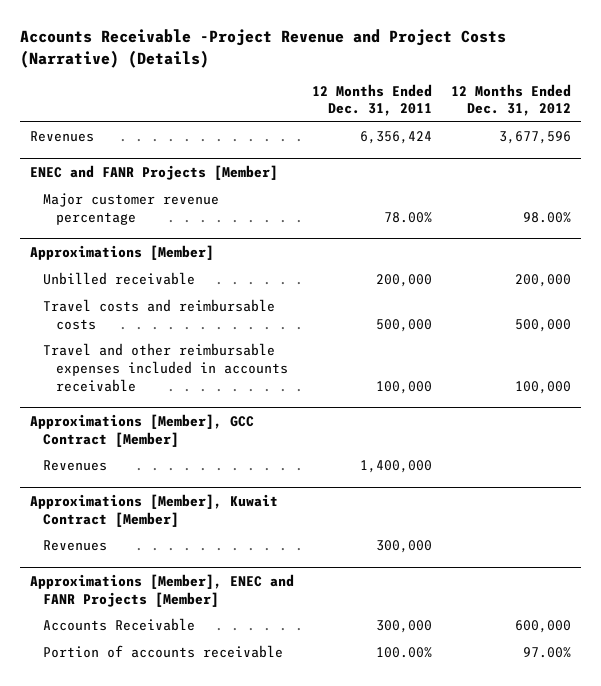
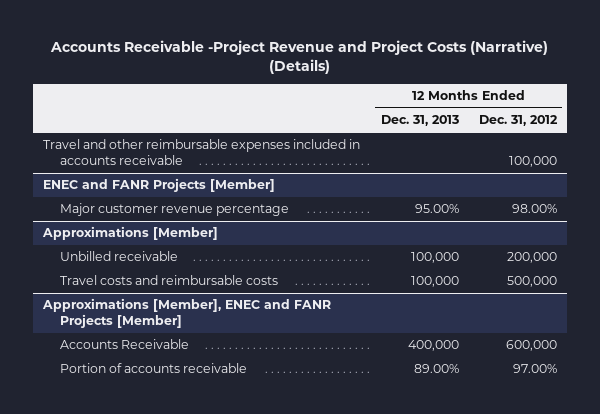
[312,83,433,117] 12 Months Ended Dec. 31, 2011 -> none
none -> [380,115,459,127] Dec. 31, 2013
[29,131,94,143] Revenues -> none
none -> [43,139,361,166] Travel and other reimbursable expenses included in accounts receivable
[42,343,288,392] Travel and other reimbursable expenses included in accounts receivable -> none
[29,414,254,447] Approximations [Member], GCC Contract [Member] -> none
[42,460,107,472] Revenues -> none
[29,494,278,527] Approximations [Member], Kuwait Contract [Member] -> none
[42,540,107,552] Revenues -> none

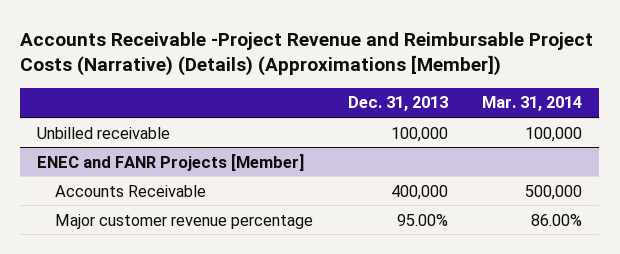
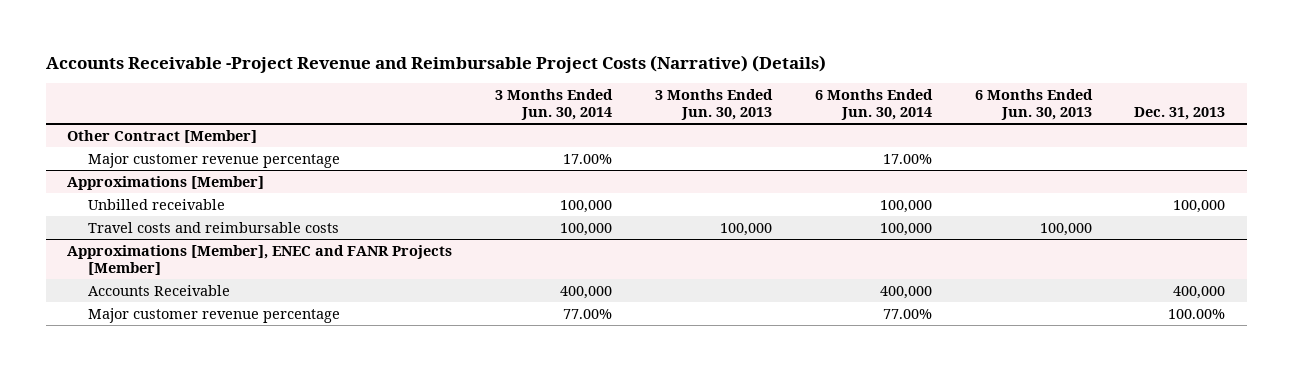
[20,31,594,77] Accounts Receivable -Project Revenue and Reimbursable Project Costs (Narrative) (Details) (Approximations [Member]) -> [45,54,826,73] Accounts Receivable -Project Revenue and Reimbursable Project Costs (Narrative) (Details)
[482,96,583,112] Mar. 31, 2014 -> none
none -> [495,89,614,121] 3 Months Ended Jun. 30, 2014
none -> [654,89,773,121] 3 Months Ended Jun. 30, 2013
none -> [814,89,933,121] 6 Months Ended Jun. 30, 2014
none -> [974,89,1093,121] 6 Months Ended Jun. 30, 2013
none -> [67,129,258,143] Other Contract [Member]
none -> [88,152,341,168] Major customer revenue percentage
none -> [67,175,265,190] Approximations [Member]
none -> [88,221,340,233] Travel costs and reimbursable costs
[37,153,305,171] ENEC and FANR Projects [Member] -> [67,244,453,275] Approximations [Member], ENEC and FANR Projects [Member]
[396,213,448,226] 95.00% -> [1168,308,1226,319] 100.00%

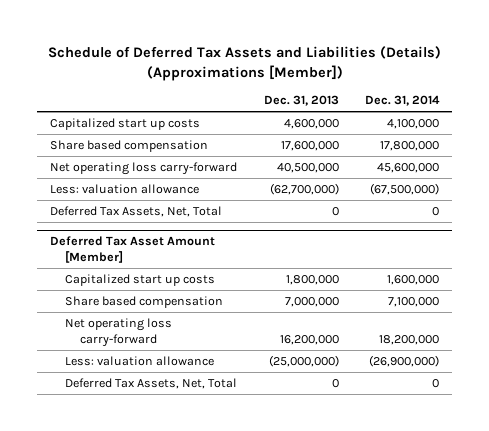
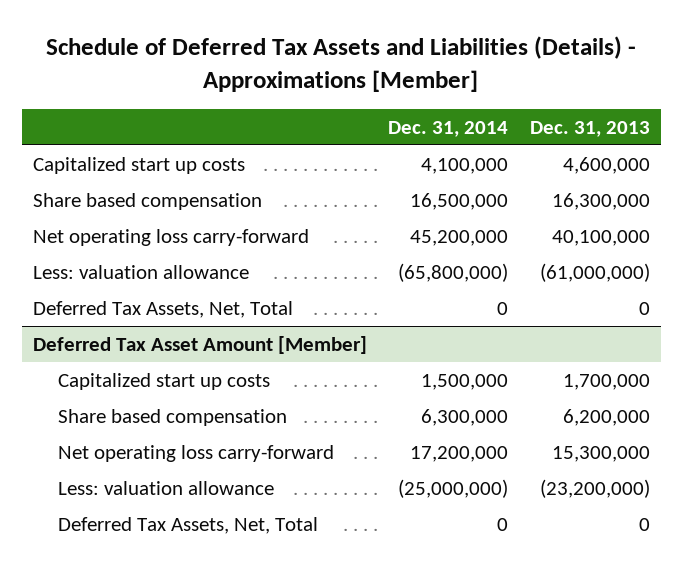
[47,45,441,81] Schedule of Deferred Tax Assets and Liabilities (Details) (Approximations [Member]) -> [46,35,637,92] Schedule of Deferred Tax Assets and Liabilities (Details) - Approximations [Member]
[280,141,339,152] 17,600,000 -> [551,192,650,210] 16,300,000
[380,141,440,152] 17,800,000 -> [410,192,509,210] 16,500,000
[276,163,339,174] 40,500,000 -> [551,229,650,246] 40,100,000
[377,163,440,174] 45,600,000 -> [410,229,509,246] 45,200,000
[269,183,339,196] (62,700,000) -> [539,262,650,282] (61,000,000)
[370,183,440,196] (67,500,000) -> [398,262,509,282] (65,800,000)
[285,275,339,286] 1,800,000 -> [562,373,650,390] 1,700,000
[387,275,440,286] 1,600,000 -> [421,373,509,390] 1,500,000
[284,297,339,308] 7,000,000 -> [562,408,650,426] 6,200,000
[388,297,440,308] 7,100,000 -> [421,408,509,426] 6,300,000
[279,335,339,346] 16,200,000 -> [551,445,650,462] 15,300,000
[379,335,440,346] 18,200,000 -> [410,445,509,462] 17,200,000
[268,355,339,368] (25,000,000) -> [539,478,650,498] (23,200,000)
[369,355,440,368] (26,900,000) -> [398,478,509,498] (25,000,000)

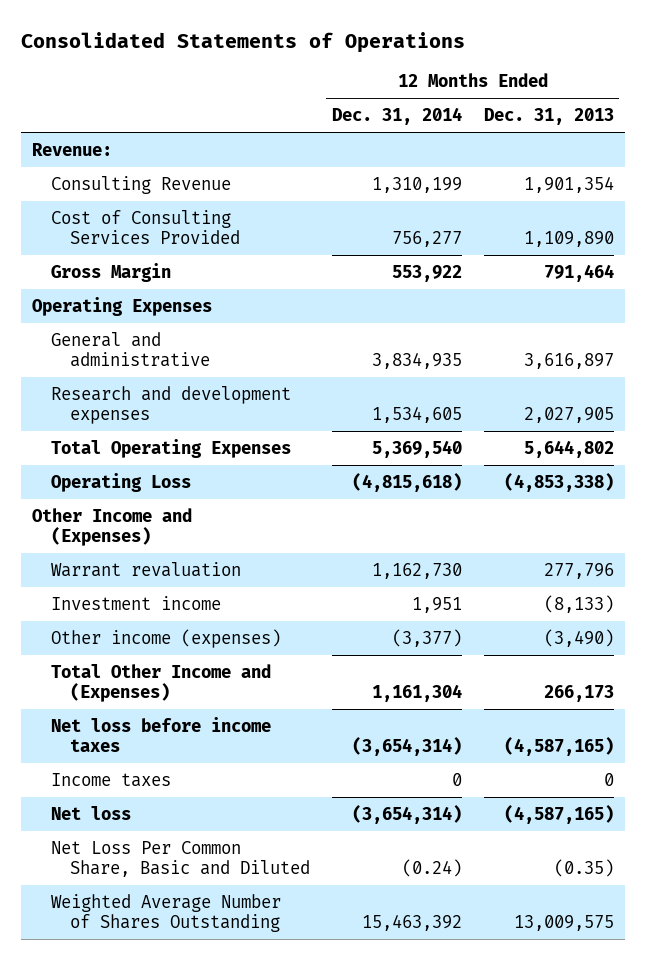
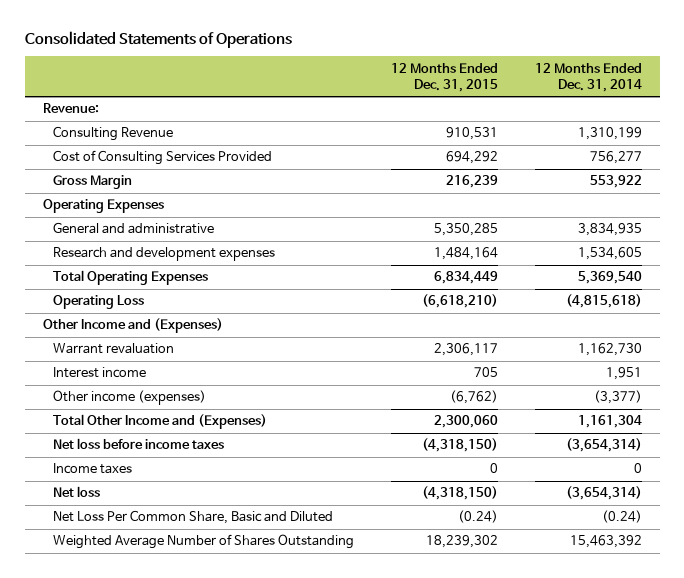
[483,108,614,126] Dec. 31, 2013 -> none
none -> [390,62,498,92] 12 Months Ended Dec. 31, 2015
[51,595,222,610] Investment income -> [53,367,147,379] Interest income

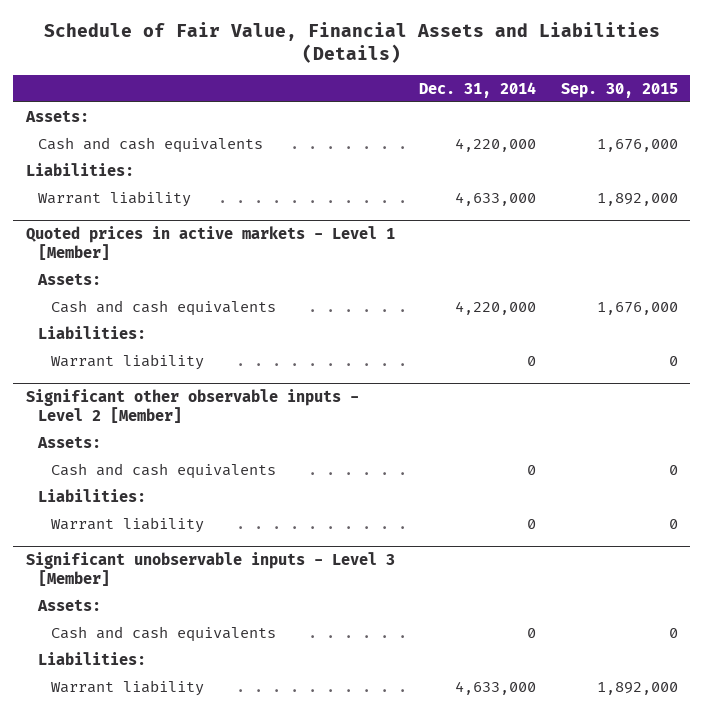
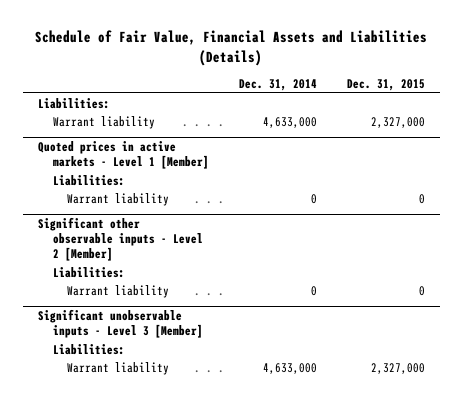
[560,82,678,98] Sep. 30, 2015 -> none
none -> [346,79,425,92] Dec. 31, 2015
[24,109,89,122] Assets: -> none
[38,136,264,153] Cash and cash equivalents -> none
[37,272,102,285] Assets: -> none
[50,299,276,316] Cash and cash equivalents -> none
[37,435,102,448] Assets: -> none
[50,462,276,479] Cash and cash equivalents -> none
[37,598,102,611] Assets: -> none
[50,625,276,642] Cash and cash equivalents -> none

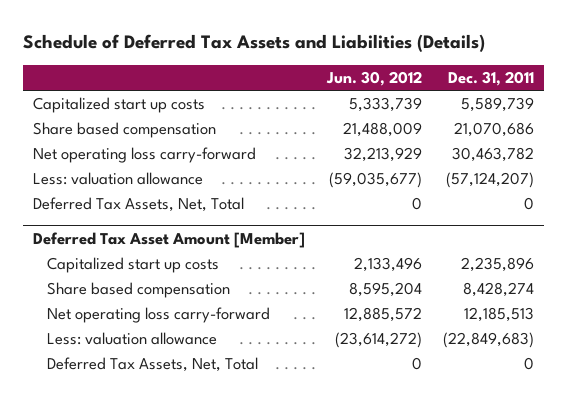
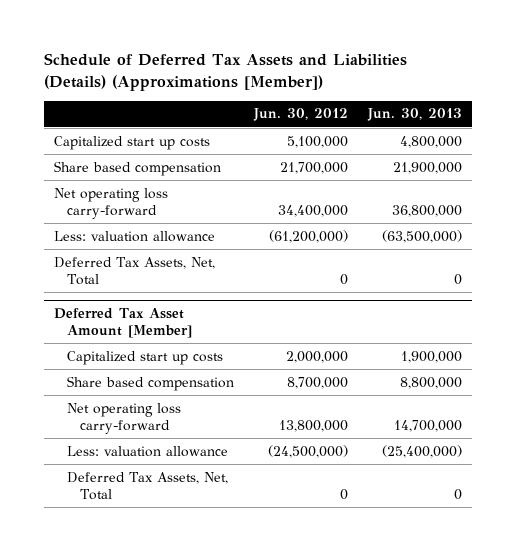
[22,34,485,53] Schedule of Deferred Tax Assets and Liabilities (Details) -> [43,53,407,91] Schedule of Deferred Tax Assets and Liabilities (Details) (Approximations [Member])
[447,70,534,86] Dec. 31, 2011 -> none
none -> [367,108,463,122] Jun. 30, 2013
[348,97,422,113] 5,333,739 -> [286,135,348,148] 5,100,000
[342,122,422,138] 21,488,009 -> [279,161,348,174] 21,700,000
[343,147,422,163] 32,213,929 -> [277,204,348,217] 34,400,000
[328,172,422,189] (59,035,677) -> [268,229,348,243] (61,200,000)
[353,257,422,273] 2,133,496 -> [285,350,348,363] 2,000,000
[348,282,422,298] 8,595,204 -> [286,376,348,389] 8,700,000
[343,307,422,323] 12,885,572 -> [278,419,348,432] 13,800,000
[334,332,422,349] (23,614,272) -> [267,444,348,458] (24,500,000)

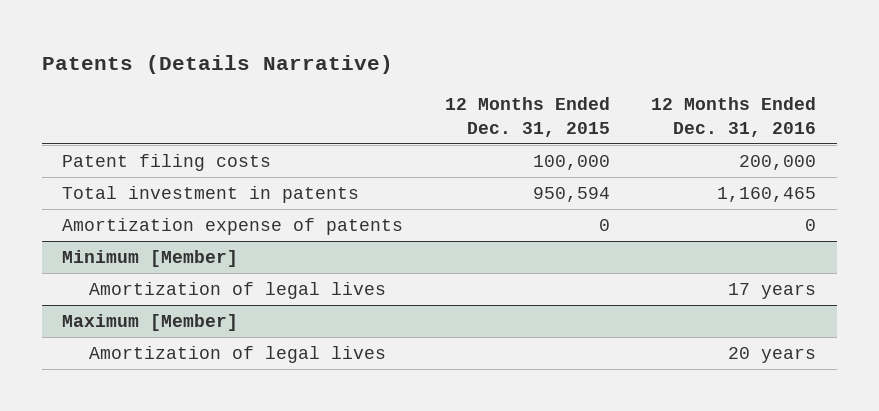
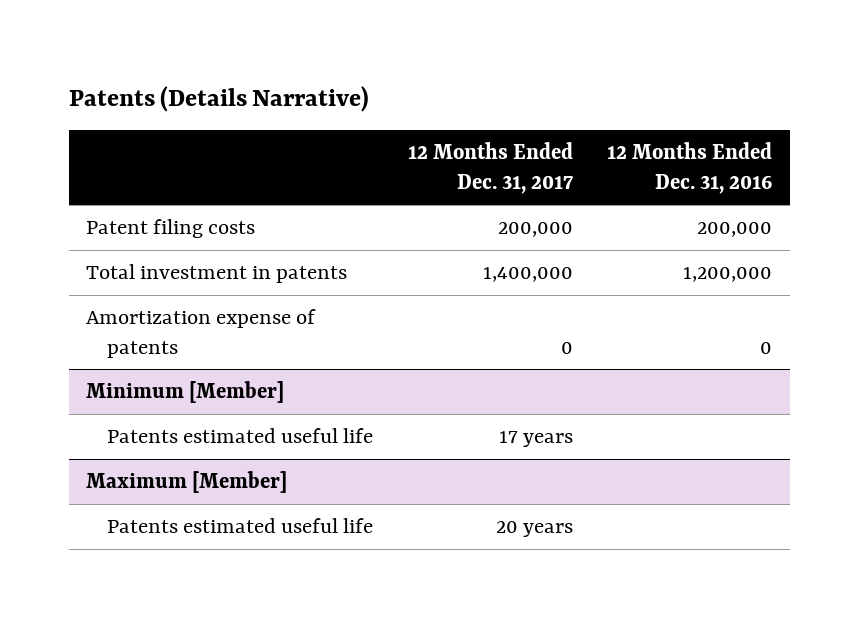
[444,96,610,137] 12 Months Ended Dec. 31, 2015 -> none
none -> [407,142,573,194] 12 Months Ended Dec. 31, 2017
[717,186,817,202] 1,160,465 -> [683,267,773,283] 1,200,000
[89,281,387,299] Amortization of legal lives -> none
none -> [106,428,373,444] Patents estimated useful life
[89,345,387,363] Amortization of legal lives -> none
none -> [106,518,373,534] Patents estimated useful life

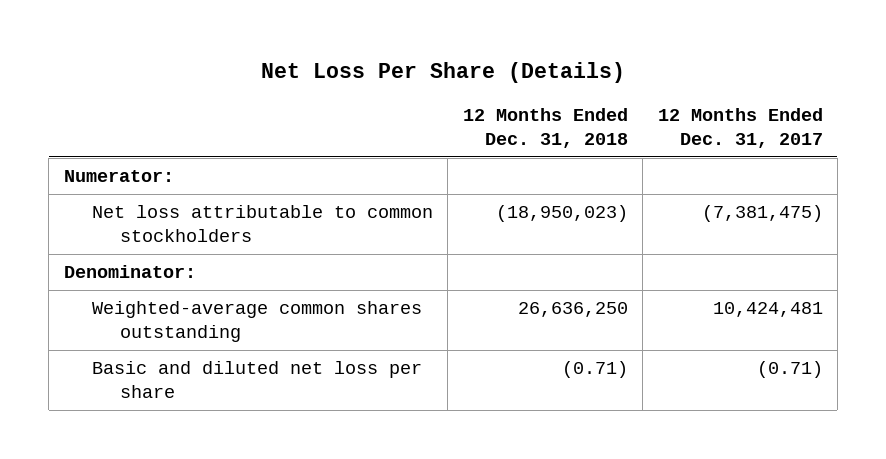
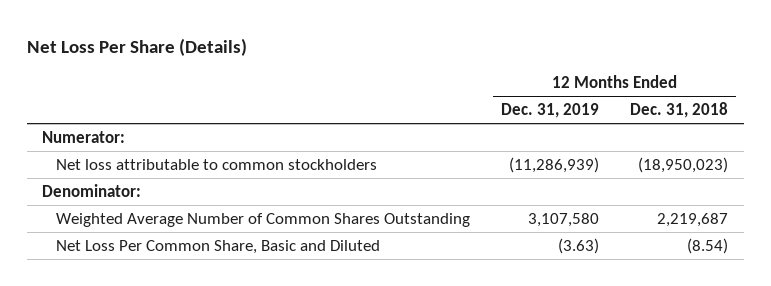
[657,107,823,148] 12 Months Ended Dec. 31, 2017 -> none
none -> [501,103,600,119] Dec. 31, 2019
[91,301,422,343] Weighted-average common shares outstanding -> [55,212,470,227] Weighted Average Number of Common Shares Outstanding
[517,302,628,318] 26,636,250 -> [657,212,729,227] 2,219,687
[91,361,422,399] Basic and diluted net loss per share -> [55,239,380,254] Net Loss Per Common Share, Basic and Diluted
[561,361,628,379] (0.71) -> [687,237,729,254] (8.54)

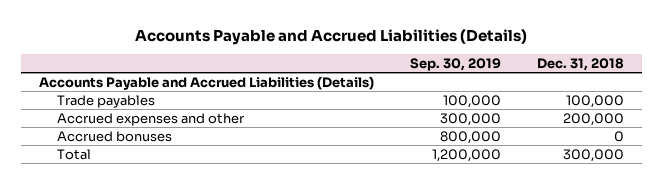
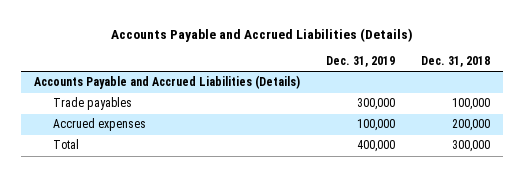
[409,57,501,71] Sep. 30, 2019 -> none
none -> [325,56,395,68] Dec. 31, 2019
[57,130,173,142] Accrued bonuses -> none
[57,112,246,126] Accrued expenses and other -> [52,118,146,132] Accrued expenses

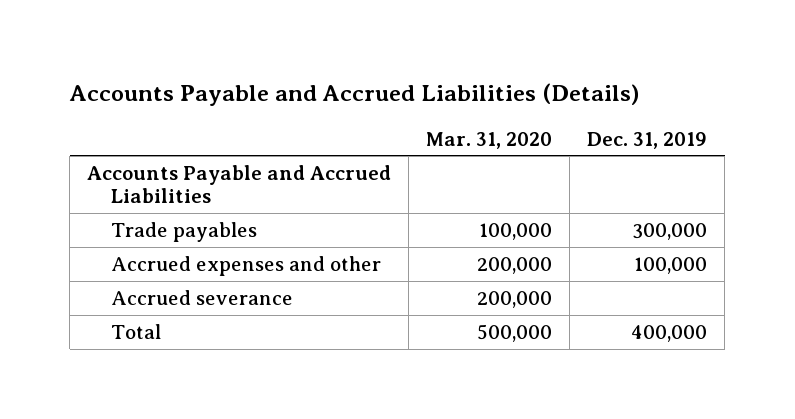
[420,56,490,68] Dec. 31, 2018 -> none
none -> [426,131,553,149] Mar. 31, 2020
[33,75,300,90] Accounts Payable and Accrued Liabilities (Details) -> [87,164,392,204] Accounts Payable and Accrued Liabilities
[52,118,146,132] Accrued expenses -> [111,255,382,276] Accrued expenses and other
none -> [111,289,294,305] Accrued severance

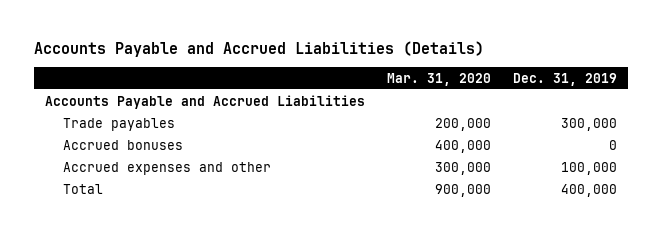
[111,289,294,305] Accrued severance -> none
[479,222,553,240] 100,000 -> [435,117,492,131] 200,000
none -> [63,139,184,150] Accrued bonuses
[477,256,553,274] 200,000 -> [435,161,492,175] 300,000
[477,323,553,342] 500,000 -> [435,183,492,197] 900,000

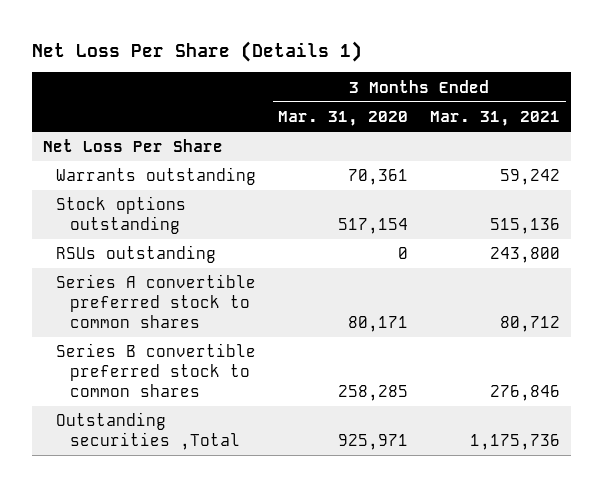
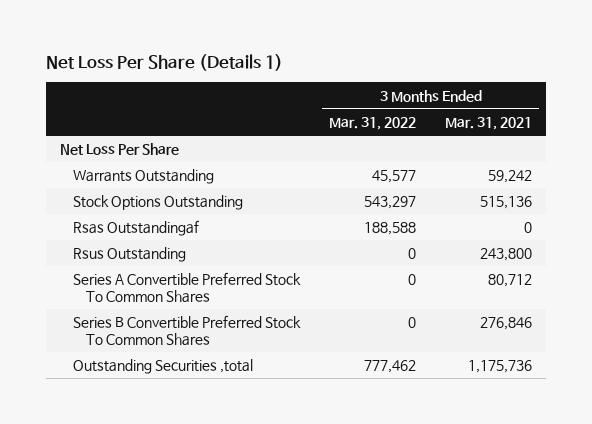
[278,111,409,127] Mar. 31, 2020 -> none
none -> [329,116,417,130] Mar. 31, 2022
[56,167,257,186] Warrants outstanding -> [73,169,215,185] Warrants Outstanding
[56,196,187,235] Stock options outstanding -> [73,195,244,211] Stock Options Outstanding
none -> [73,220,200,237] Rsas Outstandingaf
[56,245,217,264] RSUs outstanding -> [73,247,187,263] Rsus Outstanding
[56,274,257,329] Series A convertible preferred stock to common shares -> [73,272,302,304] Series A Convertible Preferred Stock To Common Shares
[56,343,257,398] Series B convertible preferred stock to common shares -> [73,315,302,347] Series B Convertible Preferred Stock To Common Shares
[56,412,240,451] Outstanding securities ,Total -> [73,359,254,375] Outstanding Securities ,total

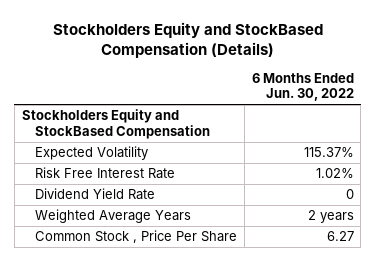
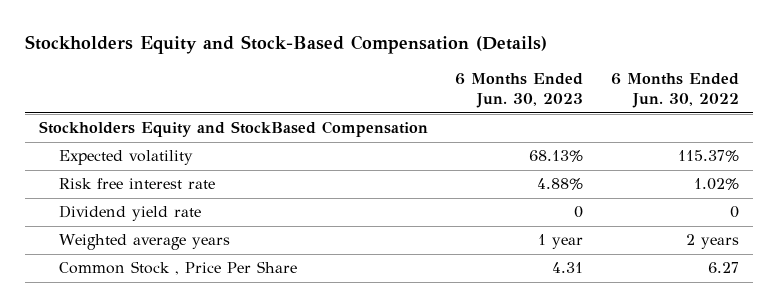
[52,21,323,58] Stockholders Equity and StockBased Compensation (Details) -> [24,35,547,55] Stockholders Equity and Stock-Based Compensation (Details)
none -> [455,73,584,109] 6 Months Ended Jun. 30, 2023
[35,146,149,161] Expected Volatility -> [58,150,193,166] Expected volatility
[35,167,176,180] Risk Free Interest Rate -> [58,178,215,190] Risk free interest rate
[35,188,156,201] Dividend Yield Rate -> [58,205,201,222] Dividend yield rate
[35,209,192,224] Weighted Average Years -> [58,234,230,251] Weighted average years

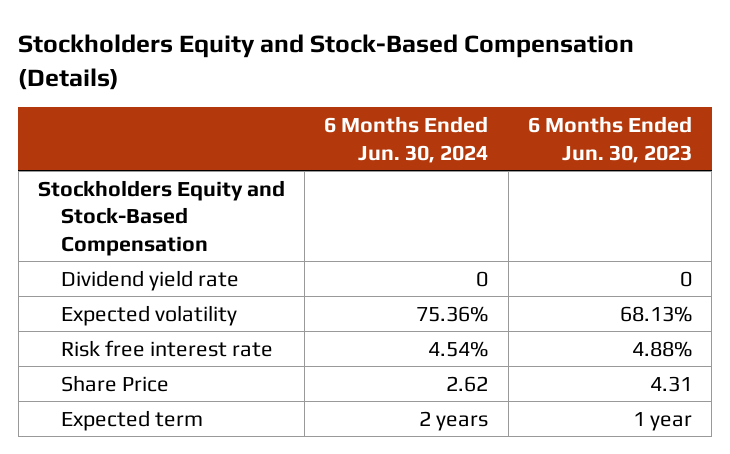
[611,73,740,109] 6 Months Ended Jun. 30, 2022 -> none
none -> [324,116,489,163] 6 Months Ended Jun. 30, 2024
[38,121,428,138] Stockholders Equity and StockBased Compensation -> [38,179,286,256] Stockholders Equity and Stock-Based Compensation
[58,205,201,222] Dividend yield rate -> [61,269,240,291] Dividend yield rate
[58,234,230,251] Weighted average years -> none
[58,261,297,276] Common Stock , Price Per Share -> [61,374,170,392] Share Price
none -> [61,409,204,431] Expected term

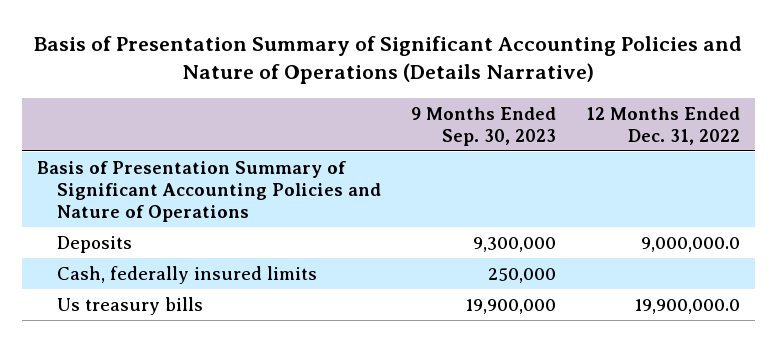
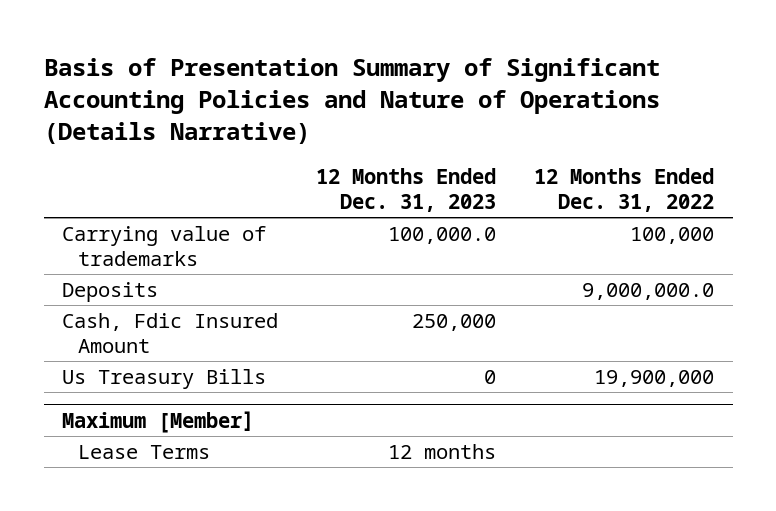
[411,106,557,146] 9 Months Ended Sep. 30, 2023 -> none
none -> [316,167,497,213] 12 Months Ended Dec. 31, 2023
[37,160,382,222] Basis of Presentation Summary of Significant Accounting Policies and Nature of Operations -> none
none -> [62,225,267,267] Carrying value of trademarks
[57,265,318,284] Cash, federally insured limits -> [62,312,279,354] Cash, Fdic Insured Amount
[57,296,204,315] Us treasury bills -> [62,368,267,389] Us Treasury Bills
[633,298,740,314] 19,900,000.0 -> [593,369,714,387] 19,900,000
none -> [62,410,255,433] Maximum [Member]
none -> [77,444,210,459] Lease Terms

